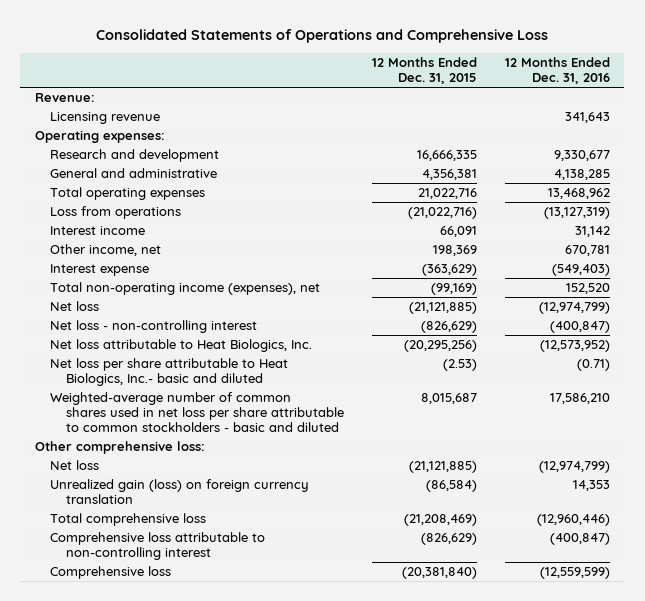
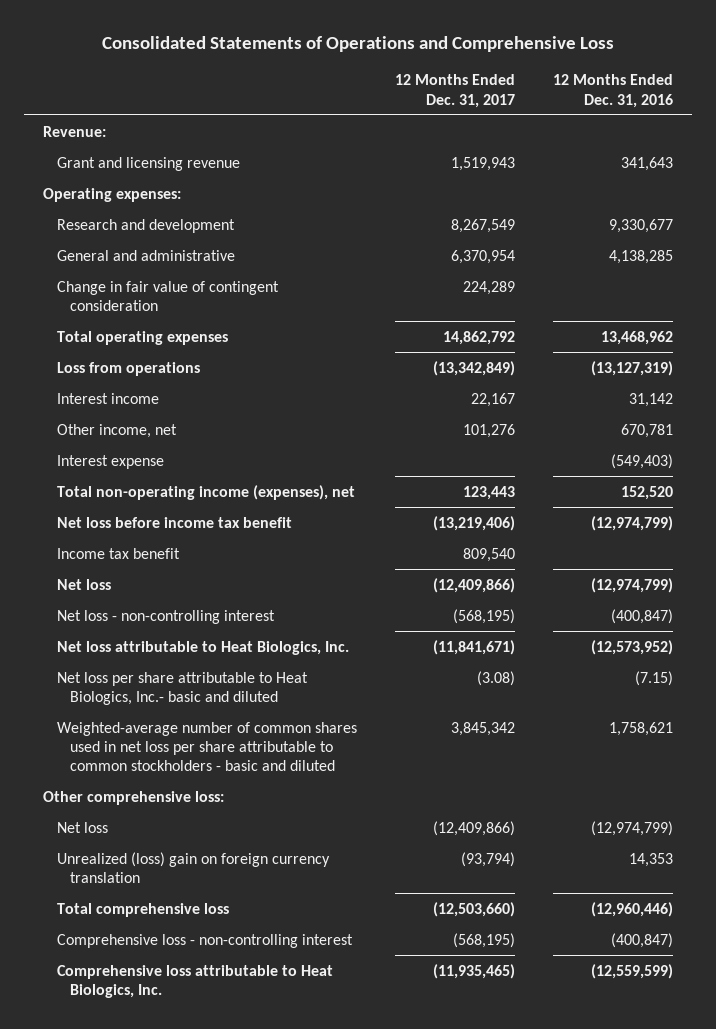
[372,57,478,85] 12 Months Ended Dec. 31, 2015 -> none
none -> [394,74,515,108] 12 Months Ended Dec. 31, 2017
[50,112,161,125] Licensing revenue -> [56,156,240,171] Grant and licensing revenue
none -> [56,280,279,311] Change in fair value of contingent consideration
none -> [56,516,292,528] Net loss before income tax benefit
none -> [56,547,180,559] Income tax benefit
[577,359,611,372] (0.71) -> [635,670,674,686] (7.15)
[550,393,611,405] 17,586,210 -> [609,721,674,736] 1,758,621
[50,479,310,504] Unrealized gain (loss) on foreign currency translation -> [56,851,330,883] Unrealized (loss) gain on foreign currency translation
[50,532,266,560] Comprehensive loss attributable to non-controlling interest -> [56,933,353,948] Comprehensive loss - non-controlling interest
[50,566,172,580] Comprehensive loss -> [56,964,333,998] Comprehensive loss attributable to Heat Biologics, Inc.

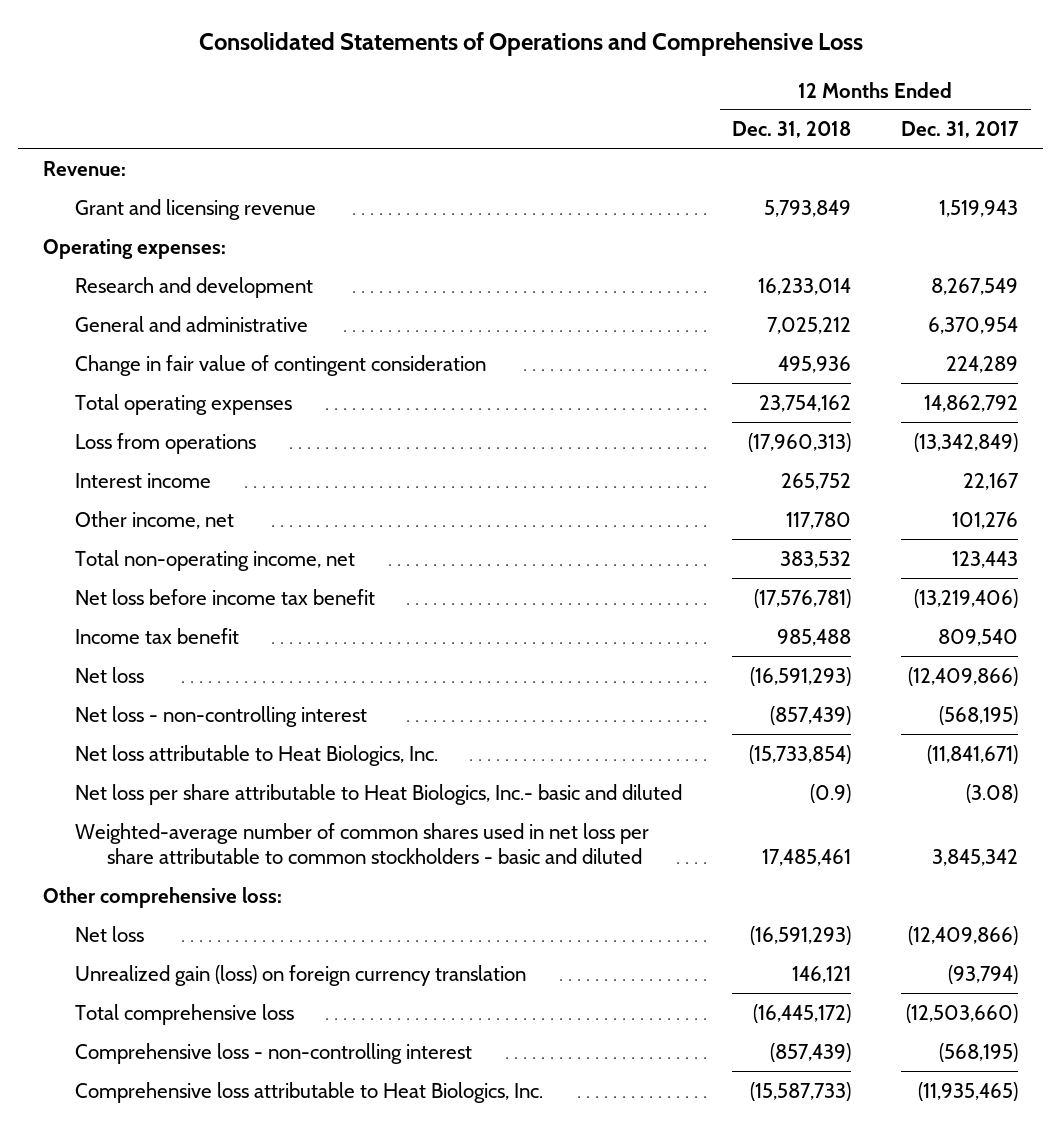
[553,74,674,108] 12 Months Ended Dec. 31, 2016 -> none
none -> [732,121,852,139] Dec. 31, 2018
[56,454,164,469] Interest expense -> none
[56,484,355,500] Total non-operating income (expenses), net -> [75,549,356,571] Total non-operating income, net
[56,851,330,883] Unrealized (loss) gain on foreign currency translation -> [75,964,527,986] Unrealized gain (loss) on foreign currency translation

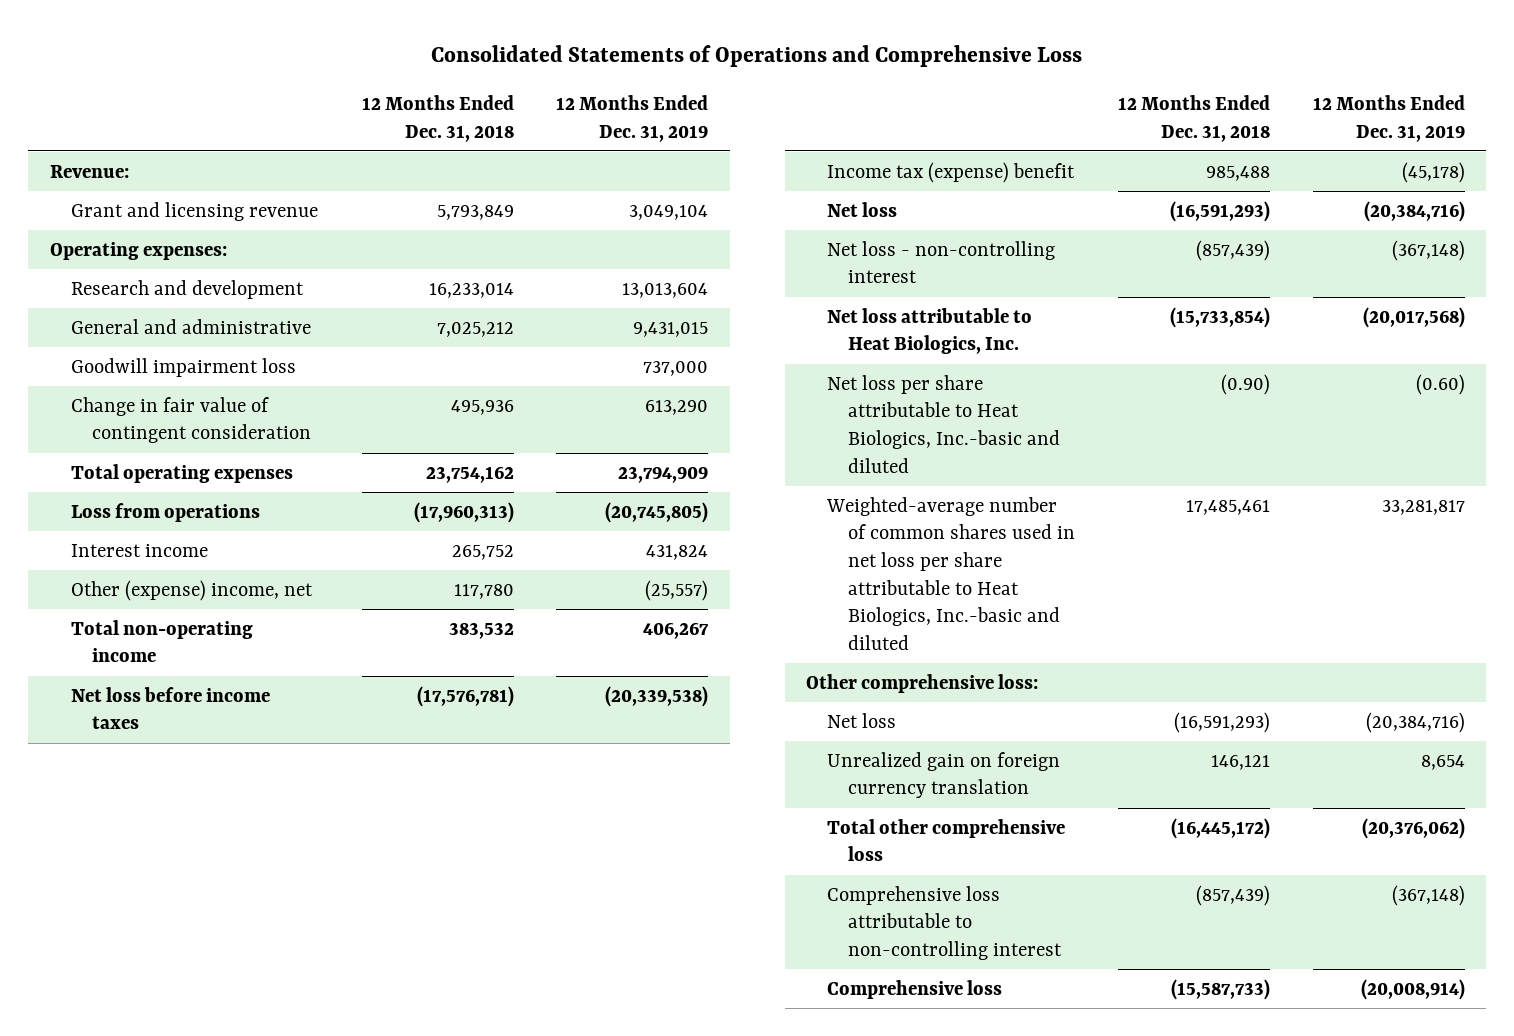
[901,121,1020,139] Dec. 31, 2017 -> none
none -> [556,94,709,142] 12 Months Ended Dec. 31, 2019
none -> [70,357,296,377] Goodwill impairment loss
[75,510,235,529] Other income, net -> [70,579,313,601] Other (expense) income, net
[75,549,356,571] Total non-operating income, net -> [70,619,253,663] Total non-operating income
[75,588,376,605] Net loss before income tax benefit -> [70,686,270,730] Net loss before income taxes
[75,627,240,644] Income tax benefit -> [826,161,1075,183] Income tax (expense) benefit
[75,783,683,805] Net loss per share attributable to Heat Biologics, Inc.- basic and diluted -> [826,374,1060,473] Net loss per share attributable to Heat Biologics, Inc.-basic and diluted
[810,783,852,803] (0.9) -> [1220,373,1270,395] (0.90)
[75,822,650,864] Weighted-average number of common shares used in net loss per share attributable to common stockholders - basic and diluted -> [825,496,1075,651] Weighted-average number of common shares used in net loss per share attributable to Heat Biologics, Inc.-basic and diluted
[75,964,527,986] Unrealized gain (loss) on foreign currency translation -> [826,751,1060,799] Unrealized gain on foreign currency translation
[75,1003,295,1025] Total comprehensive loss -> [826,818,1065,862] Total other comprehensive loss
[75,1042,473,1064] Comprehensive loss - non-controlling interest -> [826,885,1062,961] Comprehensive loss attributable to non-controlling interest
[75,1081,544,1103] Comprehensive loss attributable to Heat Biologics, Inc. -> [826,979,1002,999] Comprehensive loss

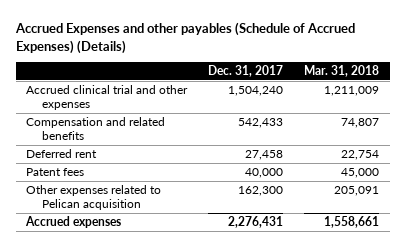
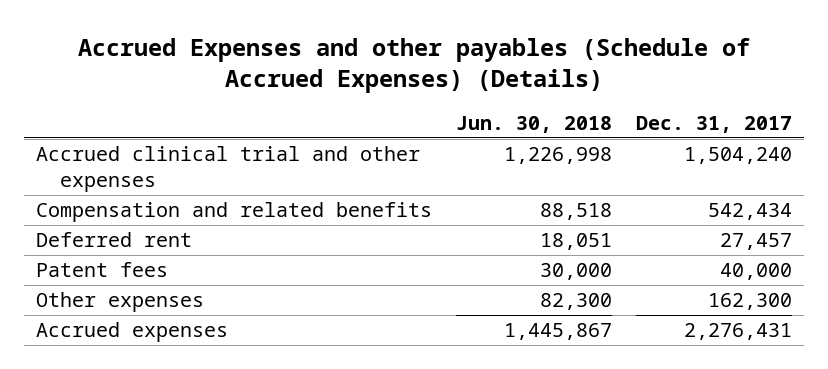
[304,65,380,78] Mar. 31, 2018 -> none
none -> [456,115,613,133] Jun. 30, 2018
[238,117,284,128] 542,433 -> [707,203,792,221] 542,434
[245,149,284,160] 27,458 -> [719,233,792,251] 27,457
[26,184,162,211] Other expenses related to Pelican acquisition -> [36,292,205,313] Other expenses

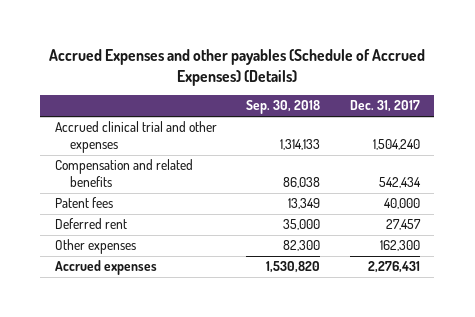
[456,115,613,133] Jun. 30, 2018 -> none
none -> [246,100,321,115] Sep. 30, 2018
[36,232,193,248] Deferred rent -> [54,218,127,230] Deferred rent

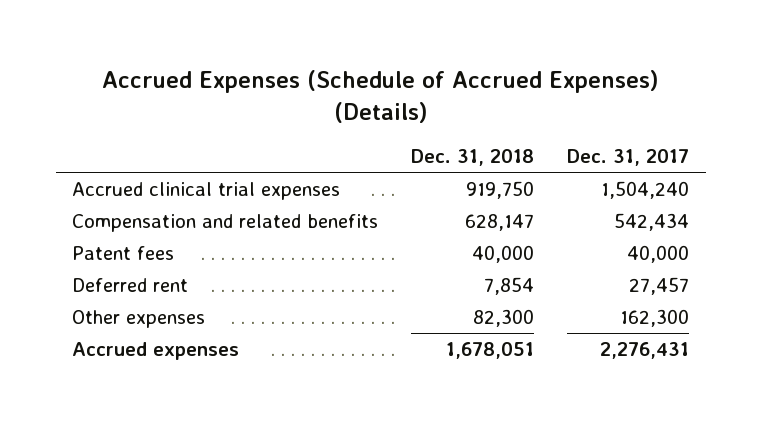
[49,48,426,86] Accrued Expenses and other payables (Schedule of Accrued Expenses) (Details) -> [101,69,659,123] Accrued Expenses (Schedule of Accrued Expenses) (Details)
[246,100,321,115] Sep. 30, 2018 -> none
none -> [411,149,535,167] Dec. 31, 2018
[54,121,217,154] Accrued clinical trial and other expenses -> [72,181,341,200] Accrued clinical trial expenses

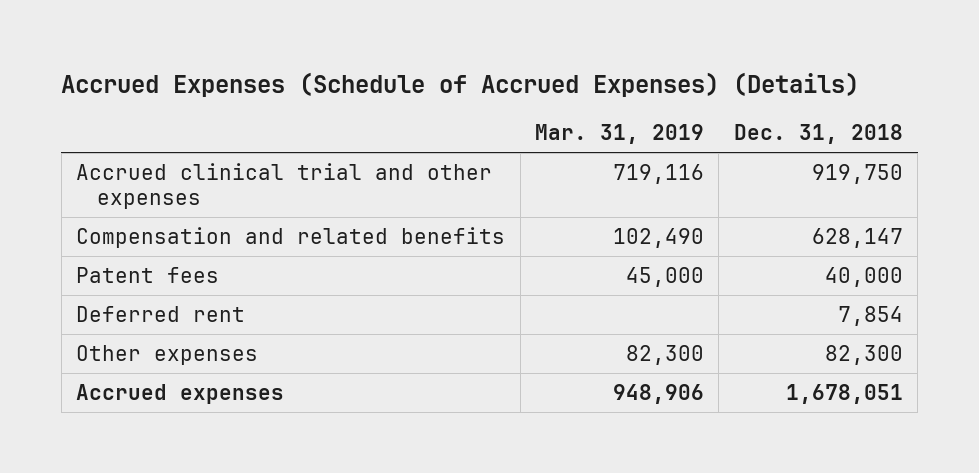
[567,149,690,167] Dec. 31, 2017 -> none
none -> [535,124,705,145] Mar. 31, 2019
[72,181,341,200] Accrued clinical trial expenses -> [76,162,493,209] Accrued clinical trial and other expenses

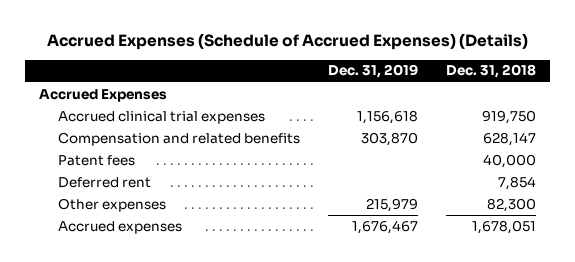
[535,124,705,145] Mar. 31, 2019 -> none
none -> [327,64,418,79] Dec. 31, 2019
none -> [39,88,168,102] Accrued Expenses
[76,162,493,209] Accrued clinical trial and other expenses -> [57,110,265,124] Accrued clinical trial expenses

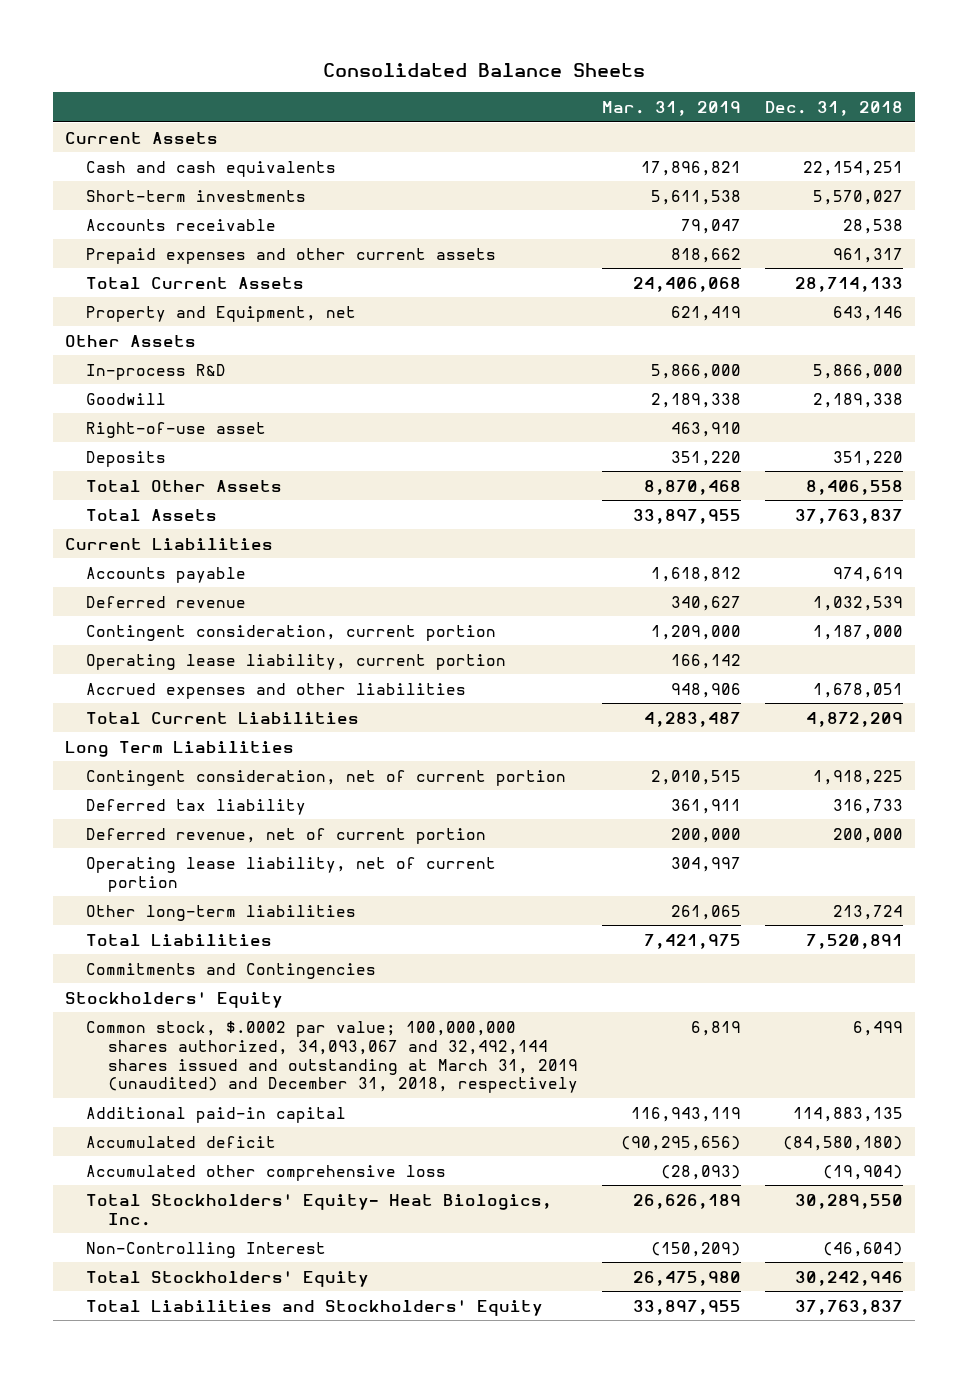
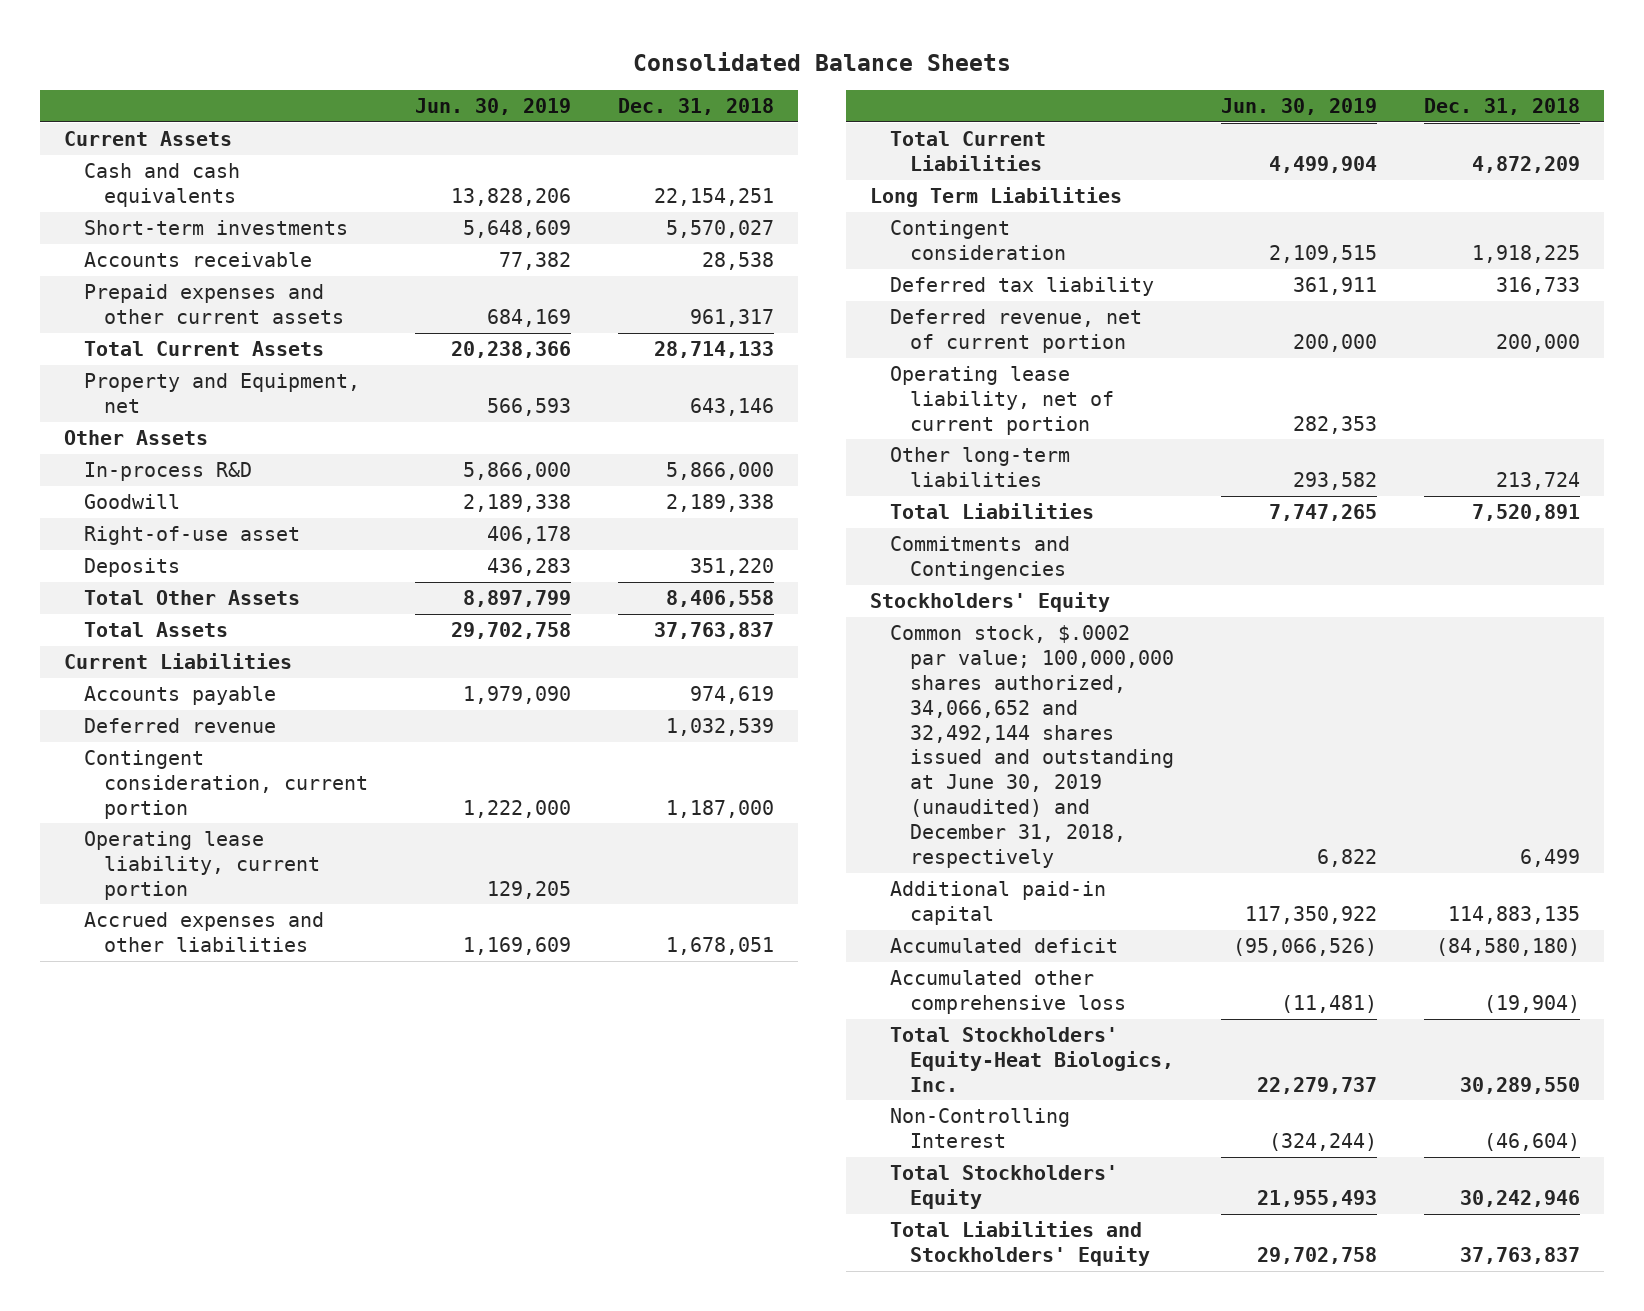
[601,100,741,116] Mar. 31, 2019 -> none
none -> [415,97,572,115] Jun. 30, 2019
[86,769,567,786] Contingent consideration, net of current portion -> [890,219,1067,260] Contingent consideration
[86,1020,579,1094] Common stock, $.0002 par value; 100,000,000 shares authorized, 34,093,067 and 32,492,144 shares issued and outstanding at March 31, 2019 (unaudited) and December 31, 2018, respectively -> [890,624,1175,868] Common stock, $.0002 par value; 100,000,000 shares authorized, 34,066,652 and 32,492,144 shares issued and outstanding at June 30, 2019 (unaudited) and December 31, 2018, respectively
[86,1193,553,1226] Total Stockholders' Equity- Heat Biologics, Inc. -> [890,1026,1175,1092] Total Stockholders' Equity-Heat Biologics, Inc.

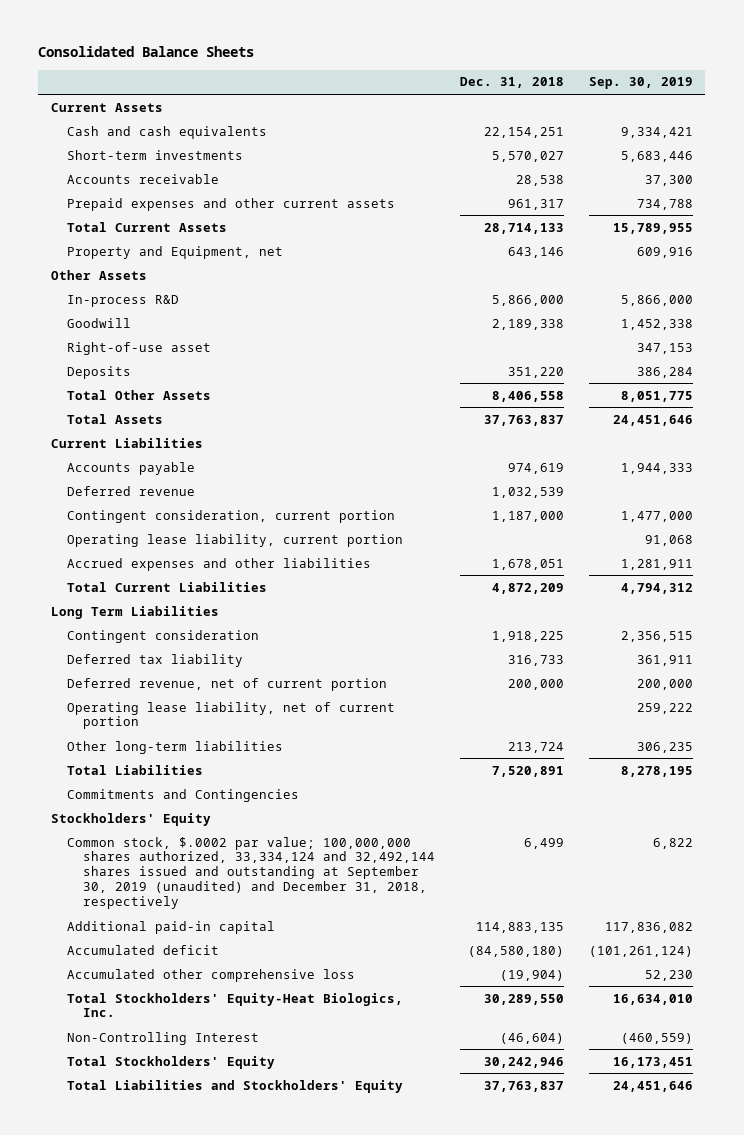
[415,97,572,115] Jun. 30, 2019 -> none
none -> [588,77,693,90] Sep. 30, 2019
[890,624,1175,868] Common stock, $.0002 par value; 100,000,000 shares authorized, 34,066,652 and 32,492,144 shares issued and outstanding at June 30, 2019 (unaudited) and December 31, 2018, respectively -> [66,836,435,909] Common stock, $.0002 par value; 100,000,000 shares authorized, 33,334,124 and 32,492,144 shares issued and outstanding at September 30, 2019 (unaudited) and December 31, 2018, respectively

